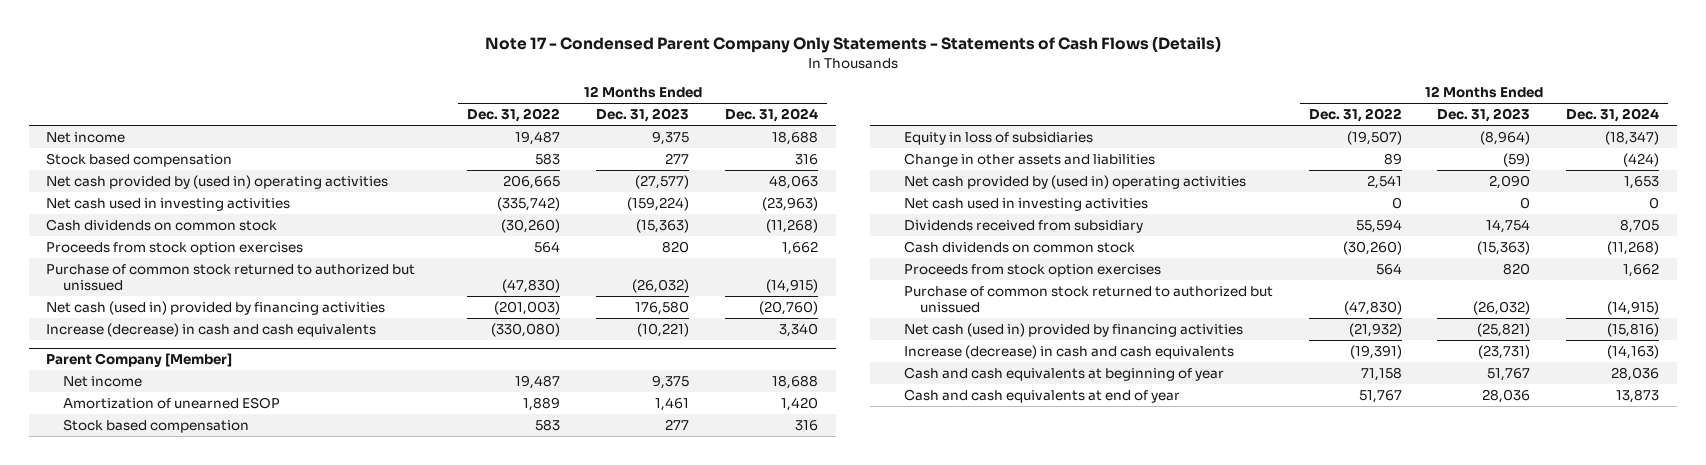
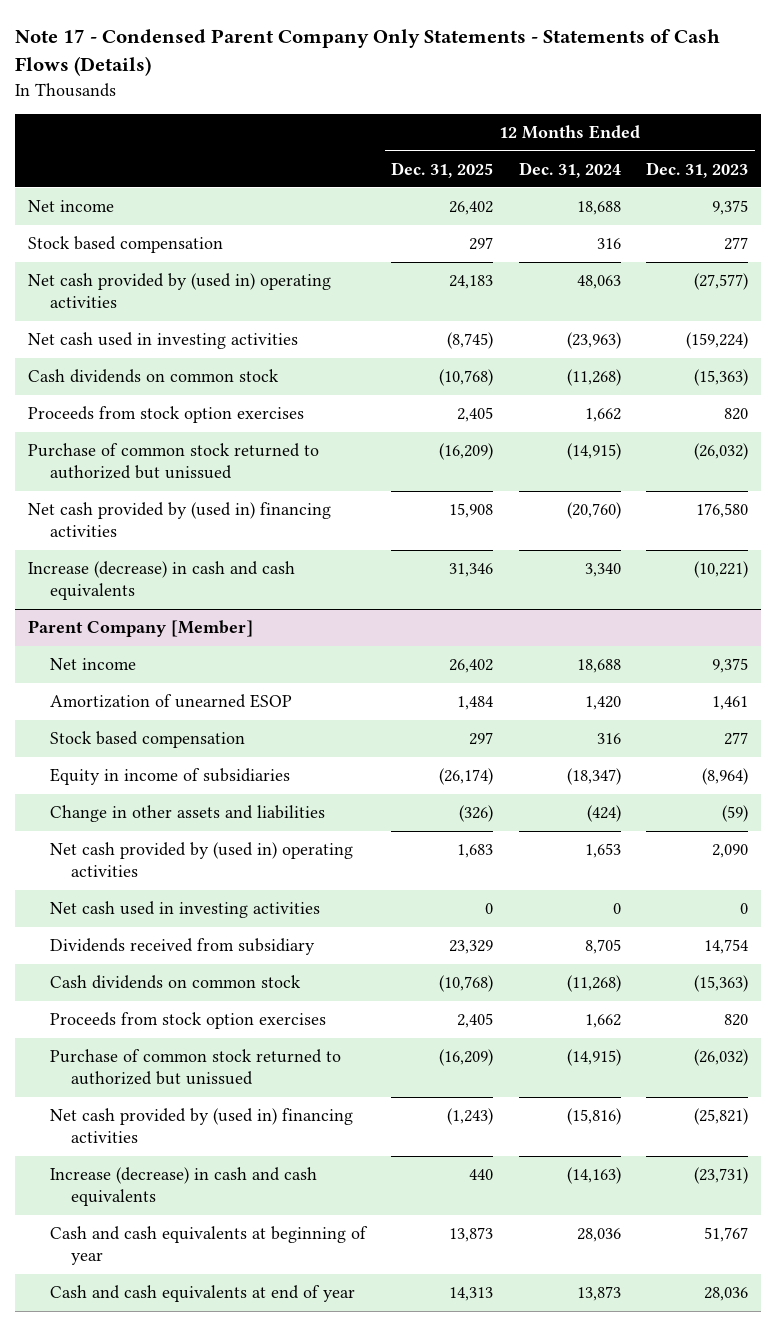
[467,108,561,123] Dec. 31, 2022 -> none
none -> [391,161,494,178] Dec. 31, 2025
[46,300,386,315] Net cash (used in) provided by financing activities -> [28,502,332,538] Net cash provided by (used in) financing activities
[903,131,1093,145] Equity in loss of subsidiaries -> [49,768,290,786] Equity in income of subsidiaries
[903,322,1243,337] Net cash (used in) provided by financing activities -> [49,1108,353,1144] Net cash provided by (used in) financing activities

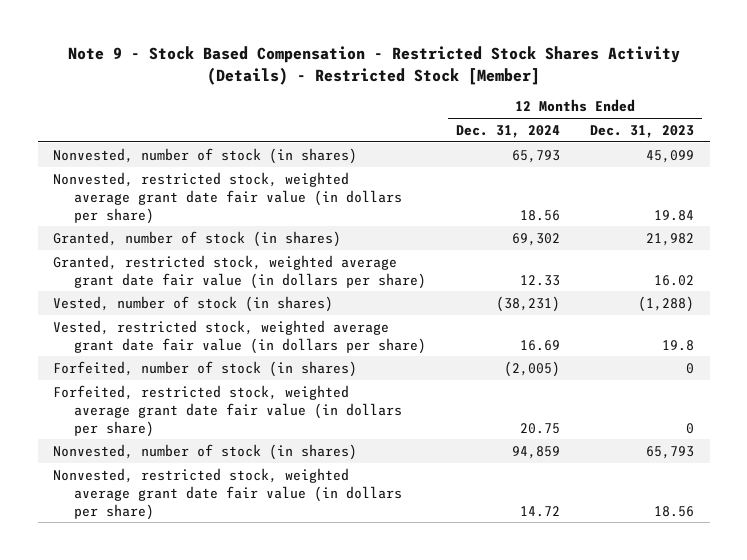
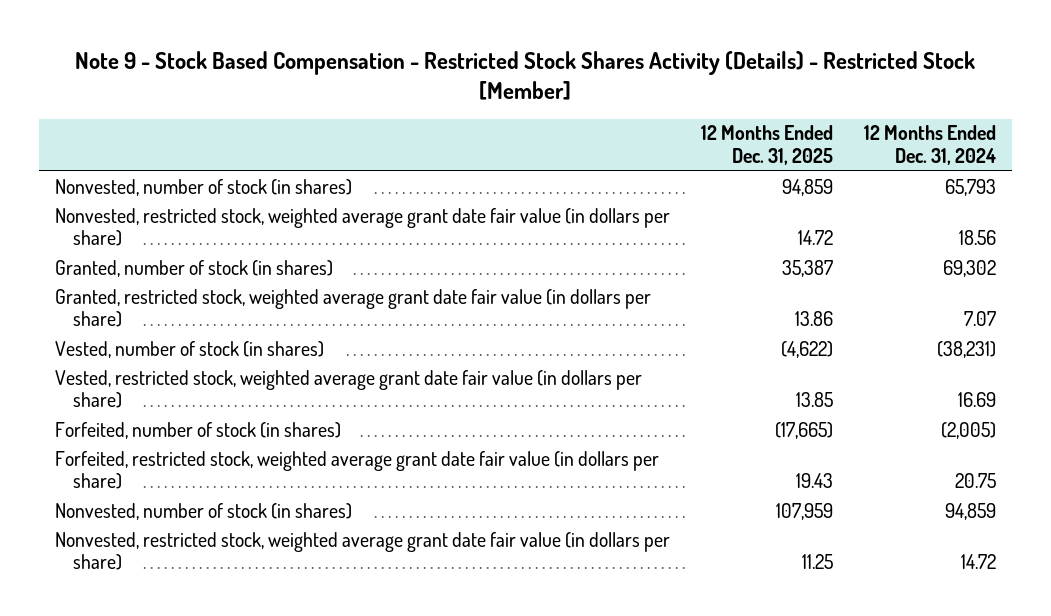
[590,124,695,138] Dec. 31, 2023 -> none
none -> [700,125,833,165] 12 Months Ended Dec. 31, 2025
[519,274,560,286] 12.33 -> [963,311,996,327] 7.07

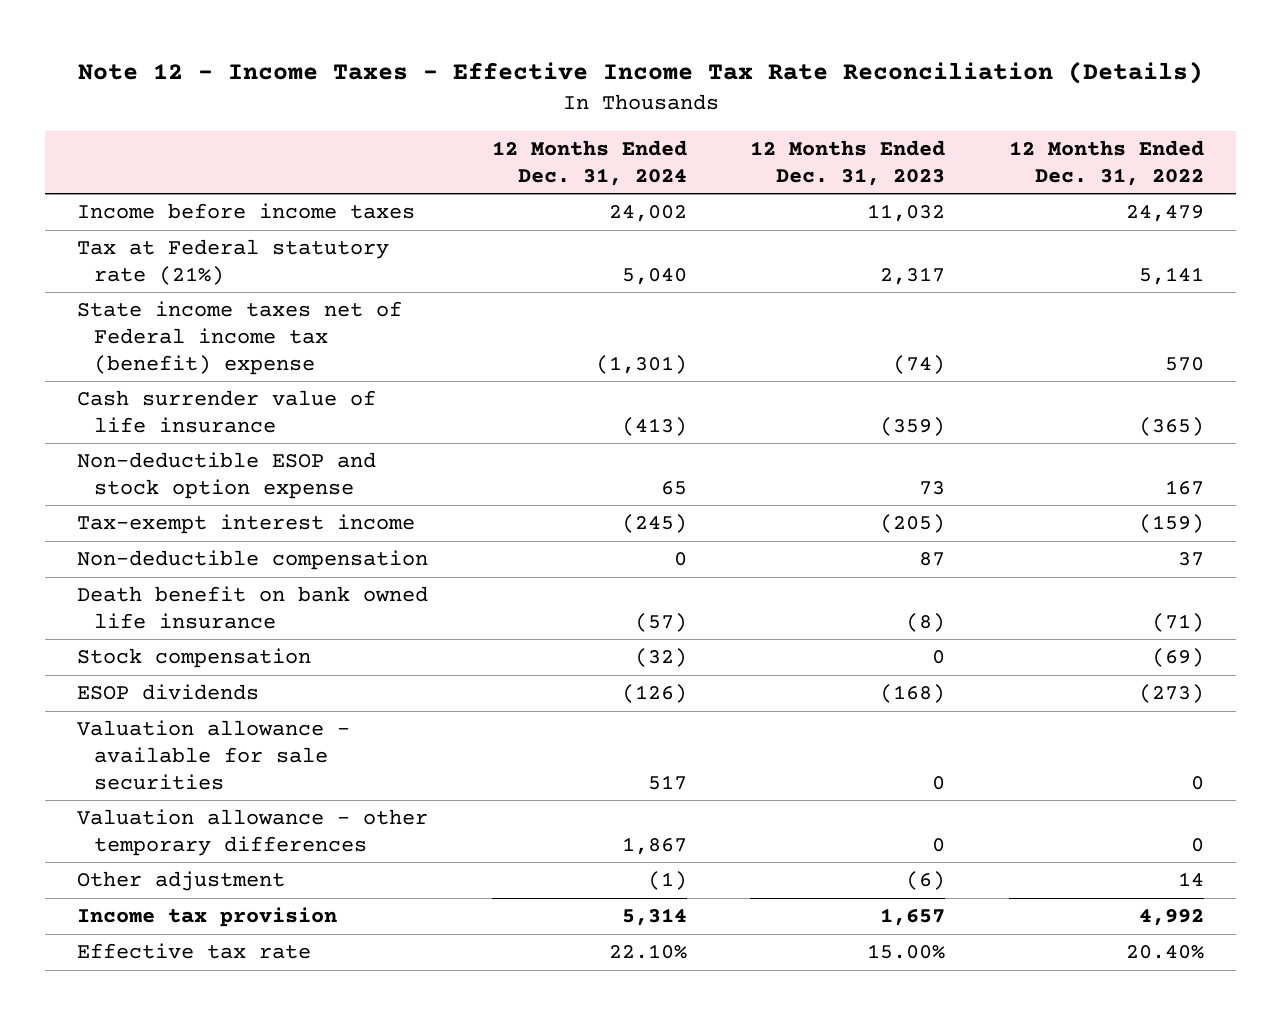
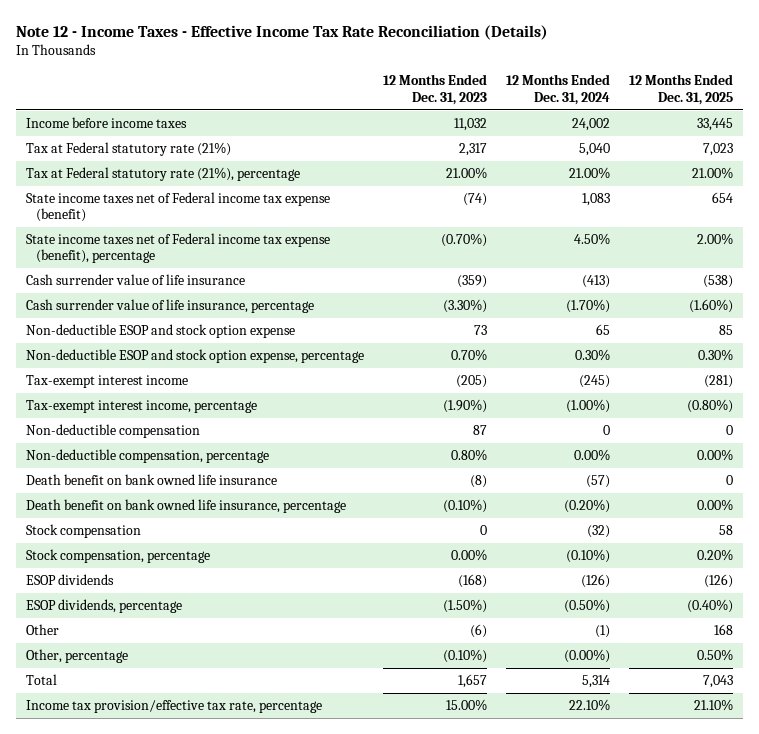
[1008,139,1204,186] 12 Months Ended Dec. 31, 2022 -> none
none -> [629,74,734,105] 12 Months Ended Dec. 31, 2025
none -> [25,166,300,181] Tax at Federal statutory rate (21%), percentage
[77,301,403,376] State income taxes net of Federal income tax (benefit) expense -> [25,191,330,223] State income taxes net of Federal income tax expense (benefit)
[595,355,687,375] (1,301) -> [582,192,611,206] 1,083
none -> [25,232,330,264] State income taxes net of Federal income tax expense (benefit), percentage
none -> [25,298,314,313] Cash surrender value of life insurance, percentage
none -> [25,348,364,363] Non-deductible ESOP and stock option expense, percentage
none -> [25,399,257,413] Tax-exempt interest income, percentage
none -> [25,448,269,463] Non-deductible compensation, percentage
none -> [25,498,346,513] Death benefit on bank owned life insurance, percentage
none -> [25,548,210,563] Stock compensation, percentage
[77,720,351,791] Valuation allowance - available for sale securities -> none
[77,809,429,857] Valuation allowance - other temporary differences -> none
none -> [25,598,182,613] ESOP dividends, percentage
[77,871,286,892] Other adjustment -> [25,623,59,635] Other
none -> [25,648,128,663] Other, percentage
[77,907,338,928] Income tax provision -> [25,673,57,685] Total
[77,943,312,960] Effective tax rate -> [25,699,322,713] Income tax provision/effective tax rate, percentage

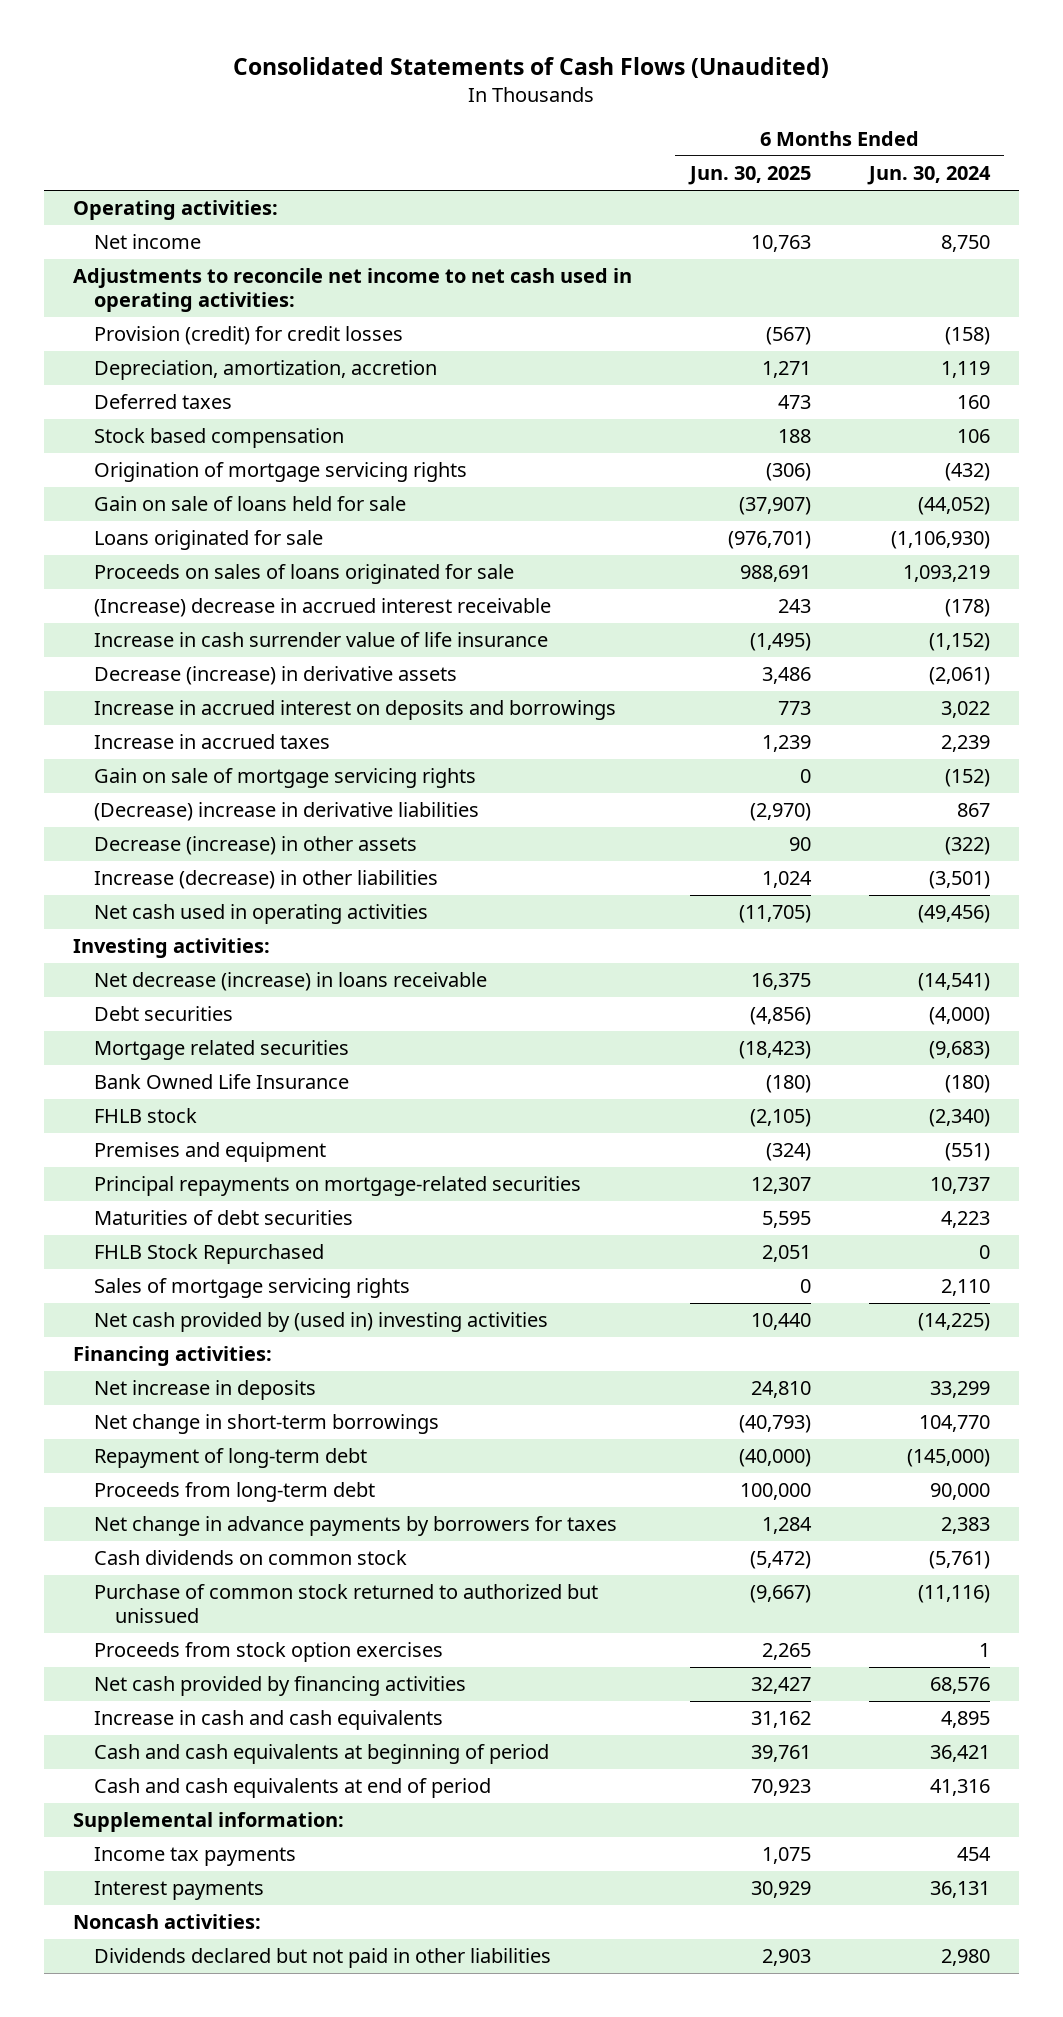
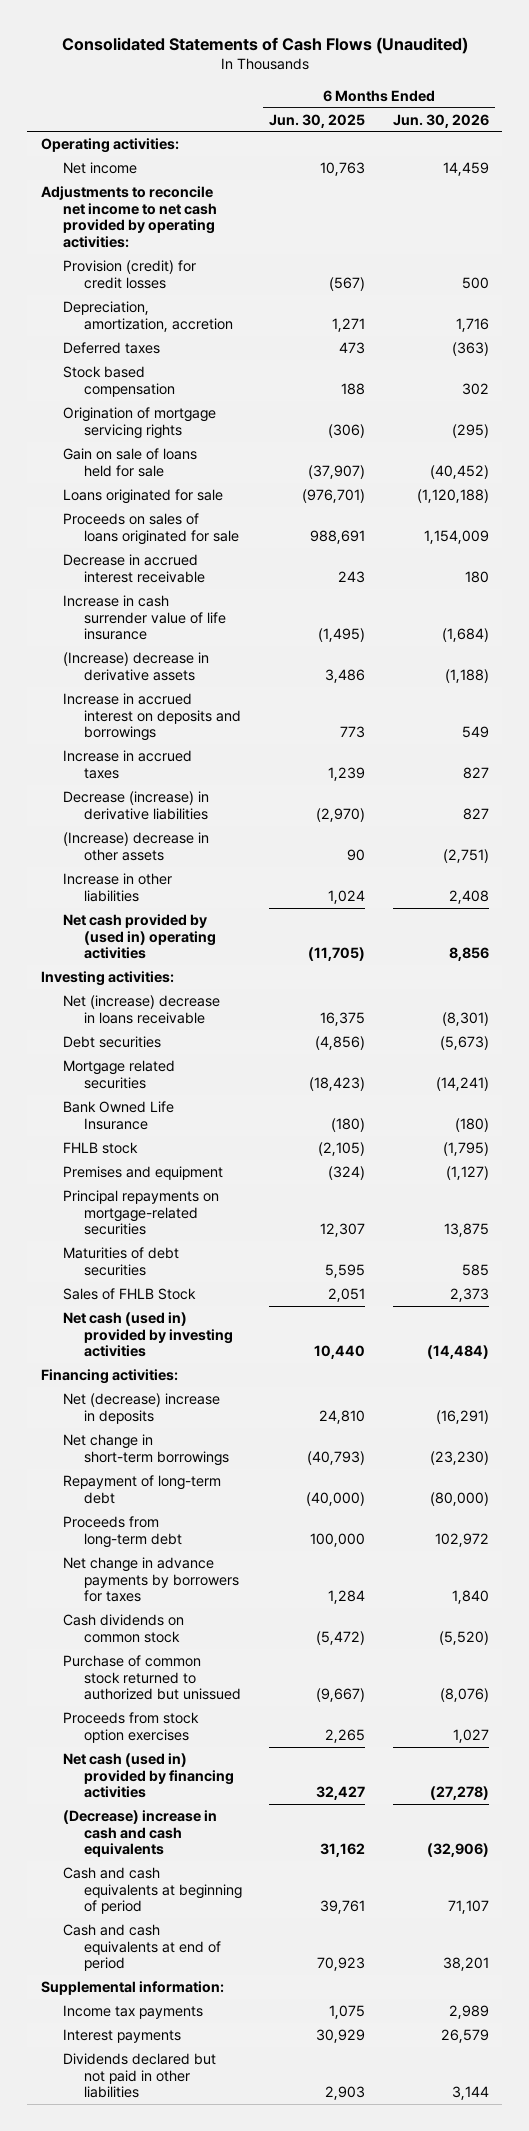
[866,166,991,186] Jun. 30, 2024 -> none
none -> [392,113,489,128] Jun. 30, 2026
[72,268,632,312] Adjustments to reconcile net income to net cash used in operating activities: -> [40,186,217,249] Adjustments to reconcile net income to net cash provided by operating activities:
[94,598,552,618] (Increase) decrease in accrued interest receivable -> [62,554,206,583] Decrease in accrued interest receivable
[94,666,458,686] Decrease (increase) in derivative assets -> [62,652,209,681] (Increase) decrease in derivative assets
[94,768,477,789] Gain on sale of mortgage servicing rights -> none
[94,802,480,822] (Decrease) increase in derivative liabilities -> [62,791,209,820] Decrease (increase) in derivative liabilities
[94,836,418,856] Decrease (increase) in other assets -> [62,832,209,861] (Increase) decrease in other assets
[94,870,439,890] Increase (decrease) in other liabilities -> [62,873,172,902] Increase in other liabilities
[94,904,429,925] Net cash used in operating activities -> [62,914,217,960] Net cash provided by (used in) operating activities
[94,972,488,992] Net decrease (increase) in loans receivable -> [62,995,220,1024] Net (increase) decrease in loans receivable
[94,1278,411,1299] Sales of mortgage servicing rights -> none
[94,1244,325,1265] FHLB Stock Repurchased -> [62,1288,196,1301] Sales of FHLB Stock
[94,1312,549,1333] Net cash provided by (used in) investing activities -> [62,1312,234,1358] Net cash (used in) provided by investing activities
[94,1380,317,1401] Net increase in deposits -> [62,1393,220,1424] Net (decrease) increase in deposits
[94,1676,467,1697] Net cash provided by financing activities -> [62,1753,235,1799] Net cash (used in) provided by financing activities
[94,1710,444,1731] Increase in cash and cash equivalents -> [62,1810,217,1858] (Decrease) increase in cash and cash equivalents
[72,1914,261,1930] Noncash activities: -> none

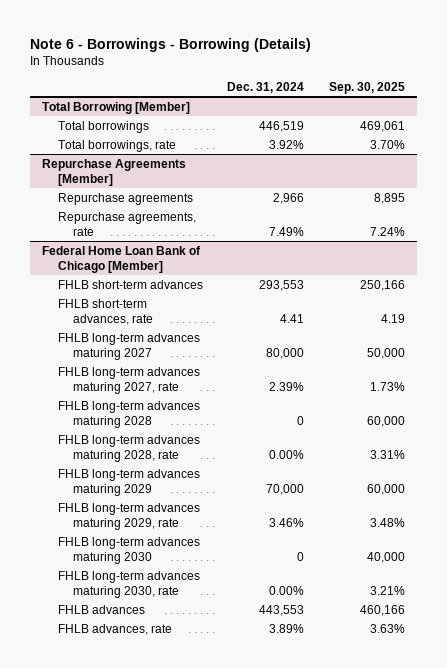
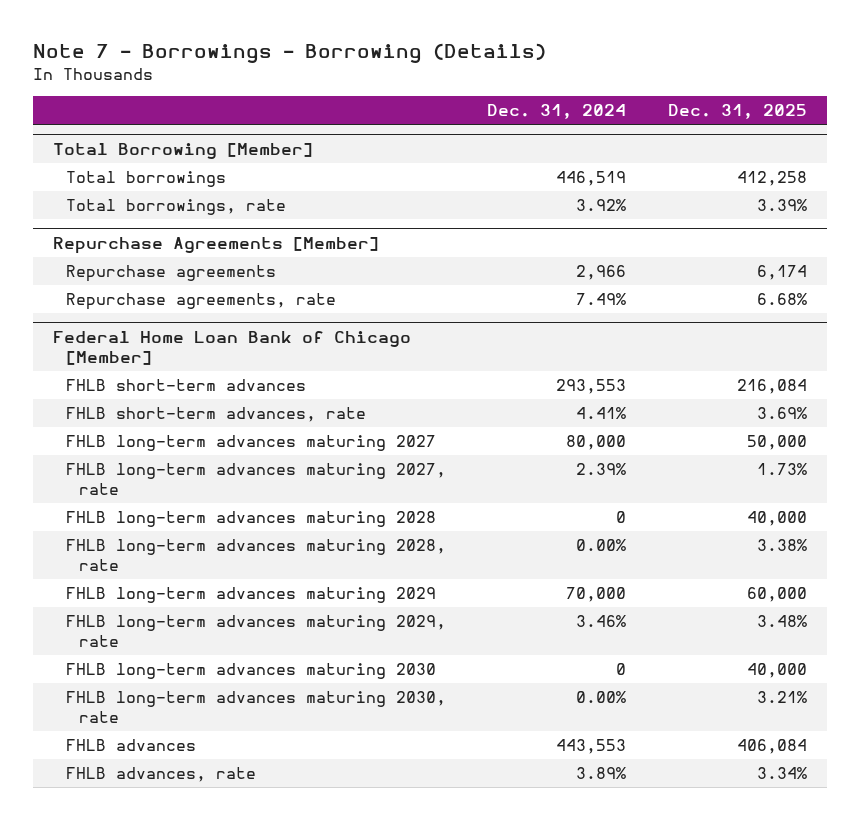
[30,37,312,52] Note 6 - Borrowings - Borrowing (Details) -> [32,42,546,63] Note 7 - Borrowings - Borrowing (Details)
[328,82,405,95] Sep. 30, 2025 -> none
none -> [667,104,807,120] Dec. 31, 2025
[280,313,305,323] 4.41 -> [576,407,627,420] 4.41%

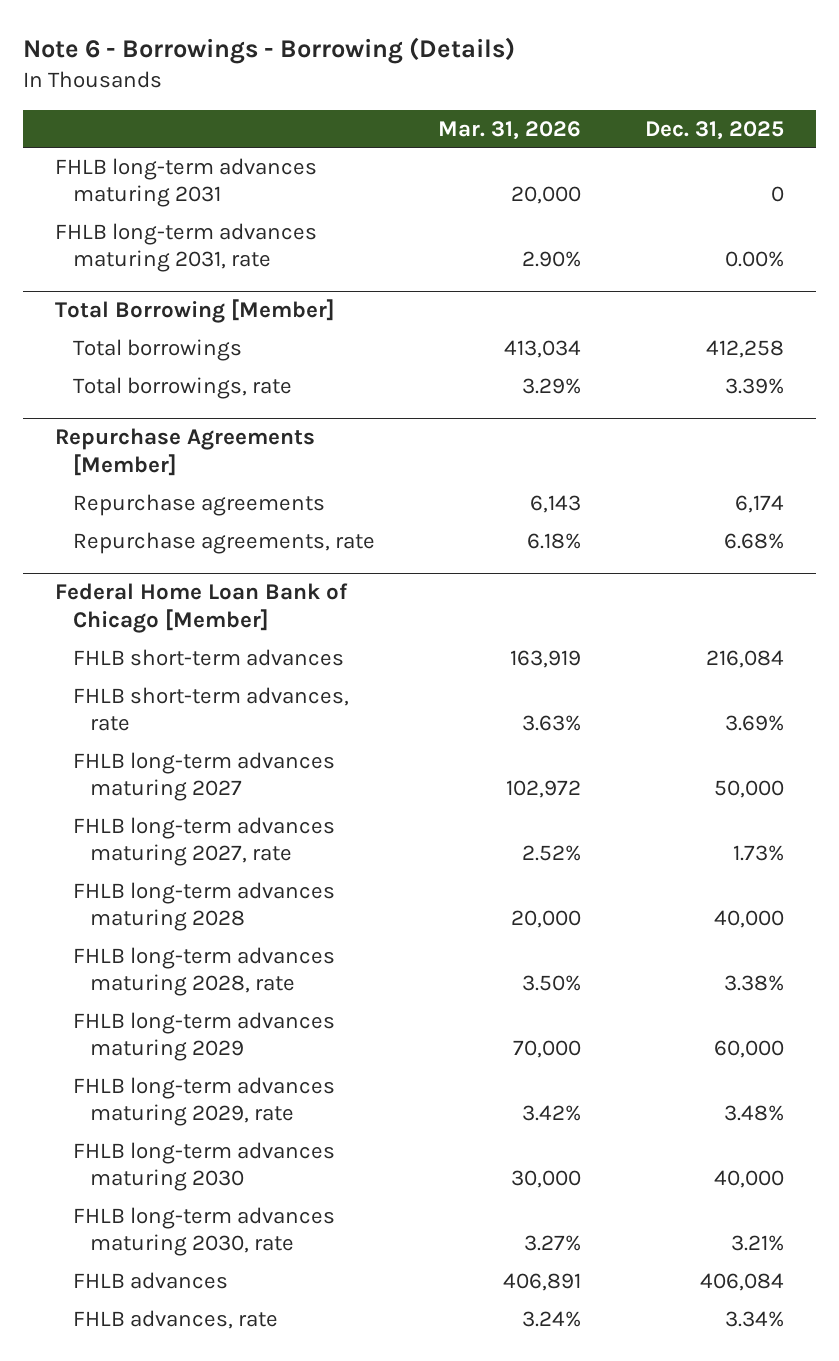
[32,42,546,63] Note 7 - Borrowings - Borrowing (Details) -> [22,37,515,65] Note 6 - Borrowings - Borrowing (Details)
[487,104,627,120] Dec. 31, 2024 -> none
none -> [438,120,582,140] Mar. 31, 2026
none -> [54,157,317,208] FHLB long-term advances maturing 2031
none -> [54,222,317,273] FHLB long-term advances maturing 2031, rate

